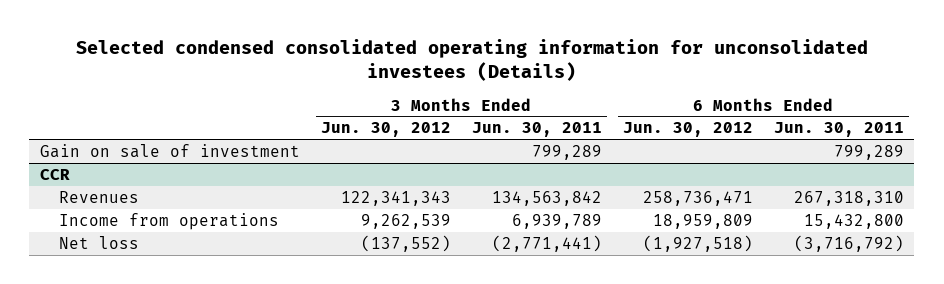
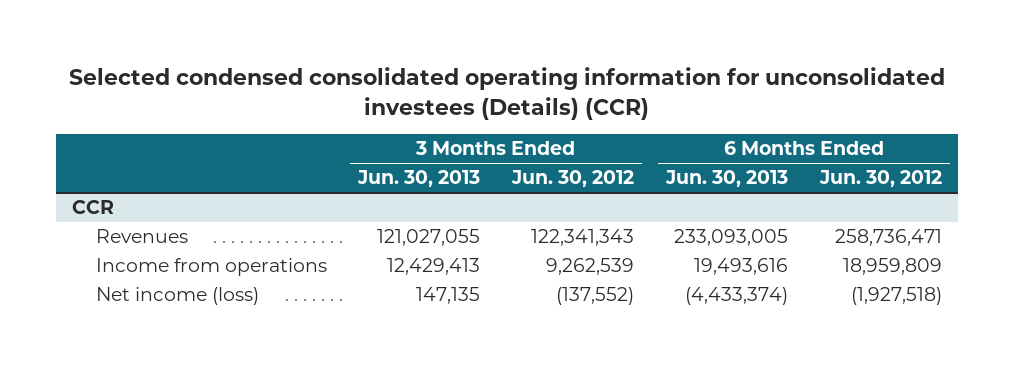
[75,38,868,81] Selected condensed consolidated operating information for unconsolidated investees (Details) -> [68,67,945,120] Selected condensed consolidated operating information for unconsolidated investees (Details) (CCR)
[471,122,602,138] Jun. 30, 2011 -> none
[773,122,904,138] Jun. 30, 2011 -> none
none -> [357,170,481,188] Jun. 30, 2013
none -> [664,170,788,188] Jun. 30, 2013
[39,143,300,158] Gain on sale of investment -> none
[59,235,140,249] Net loss -> [95,287,259,306] Net income (loss)

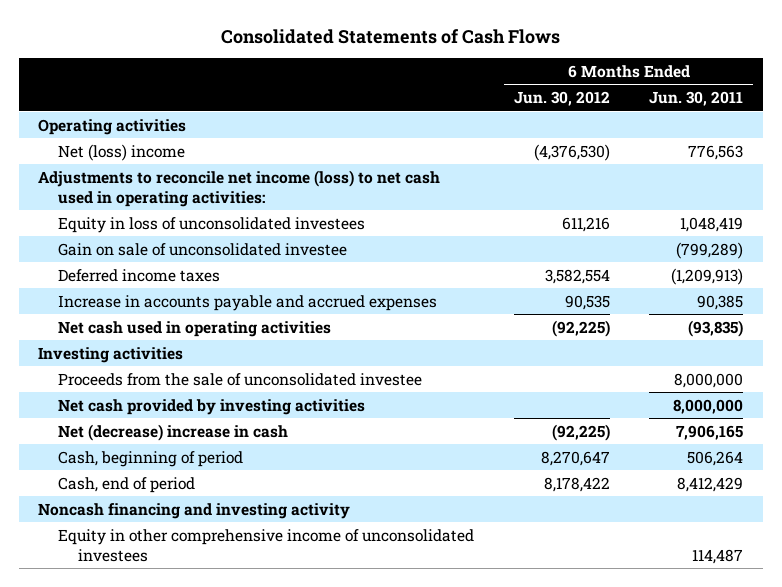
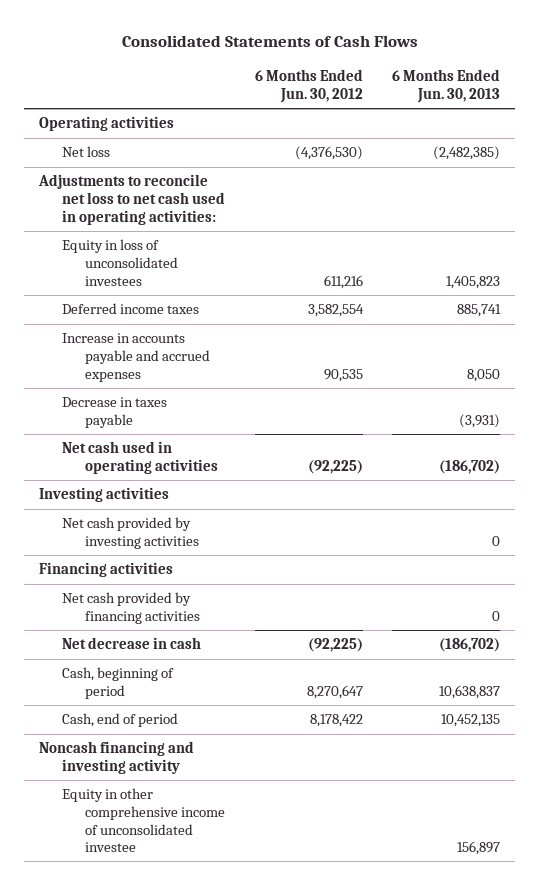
[649,91,744,107] Jun. 30, 2011 -> none
none -> [392,69,501,103] 6 Months Ended Jun. 30, 2013
[58,143,186,161] Net (loss) income -> [62,146,111,158] Net loss
[38,169,441,207] Adjustments to reconcile net income (loss) to net cash used in operating activities: -> [37,174,226,225] Adjustments to reconcile net loss to net cash used in operating activities:
[58,242,348,256] Gain on sale of unconsolidated investee -> none
none -> [62,397,168,428] Decrease in taxes payable
[58,372,423,386] Proceeds from the sale of unconsolidated investee -> none
none -> [38,562,173,578] Financing activities
none -> [62,592,201,624] Net cash provided by financing activities
[58,423,289,441] Net (decrease) increase in cash -> [62,637,202,650] Net decrease in cash
[58,528,475,562] Equity in other comprehensive income of unconsolidated investees -> [62,788,226,853] Equity in other comprehensive income of unconsolidated investee

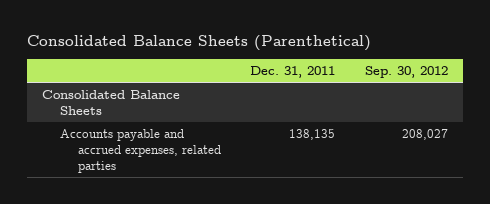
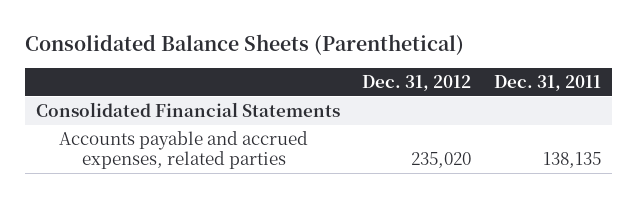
[365,65,449,78] Sep. 30, 2012 -> none
none -> [362,74,472,91] Dec. 31, 2012
[42,89,181,115] Consolidated Balance Sheets -> [35,101,340,117] Consolidated Financial Statements

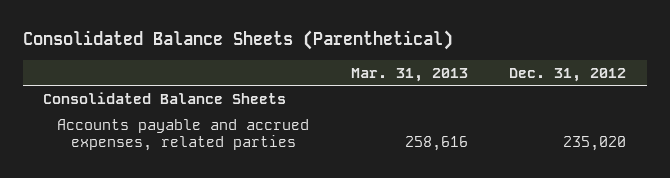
[493,74,601,91] Dec. 31, 2011 -> none
none -> [350,67,468,82] Mar. 31, 2013
[35,101,340,117] Consolidated Financial Statements -> [43,91,287,104] Consolidated Balance Sheets

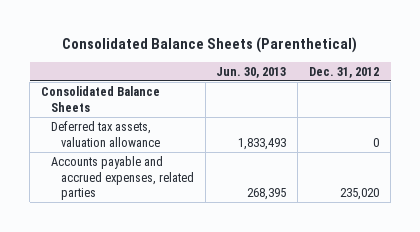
[350,67,468,82] Mar. 31, 2013 -> none
none -> [216,66,287,78] Jun. 30, 2013
none -> [50,120,160,147] Deferred tax assets, valuation allowance

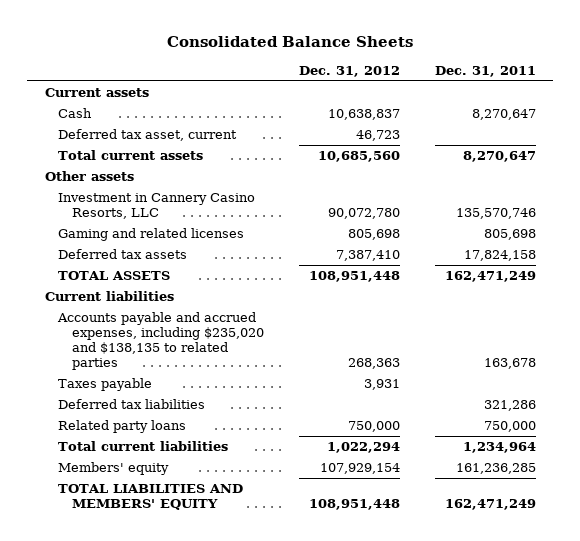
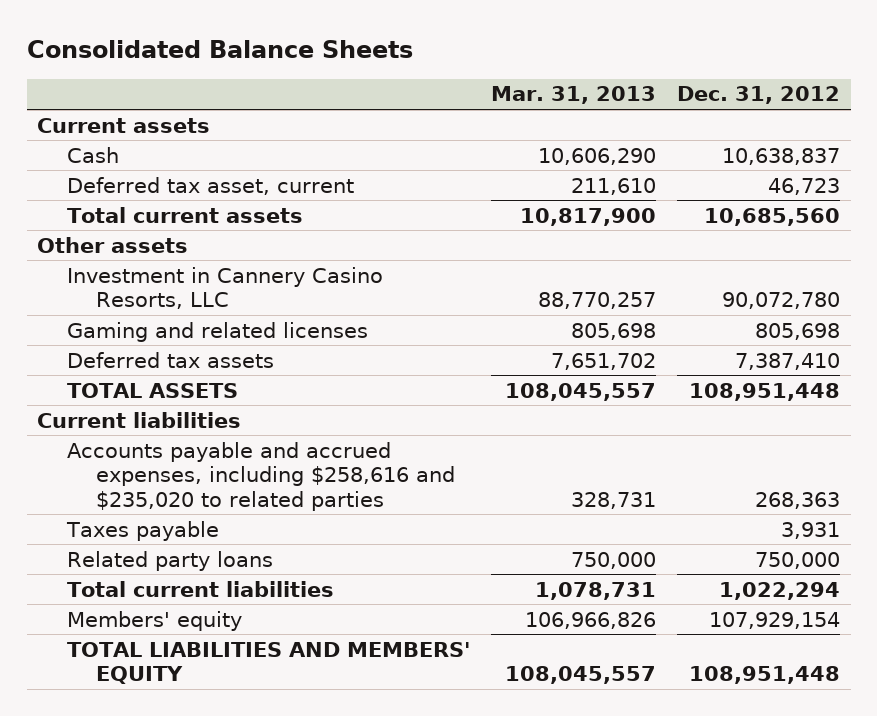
[434,66,536,78] Dec. 31, 2011 -> none
none -> [490,86,656,105] Mar. 31, 2013
[57,312,265,371] Accounts payable and accrued expenses, including $235,020 and $138,135 to related parties -> [66,441,455,511] Accounts payable and accrued expenses, including $258,616 and $235,020 to related parties
[58,399,206,410] Deferred tax liabilities -> none

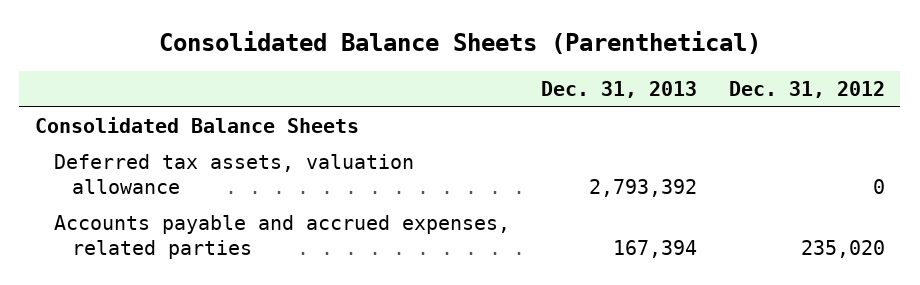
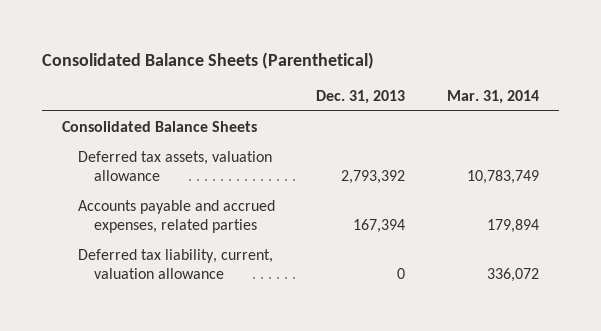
[728,81,885,99] Dec. 31, 2012 -> none
none -> [446,89,539,104] Mar. 31, 2014
none -> [78,249,274,279] Deferred tax liability, current, valuation allowance

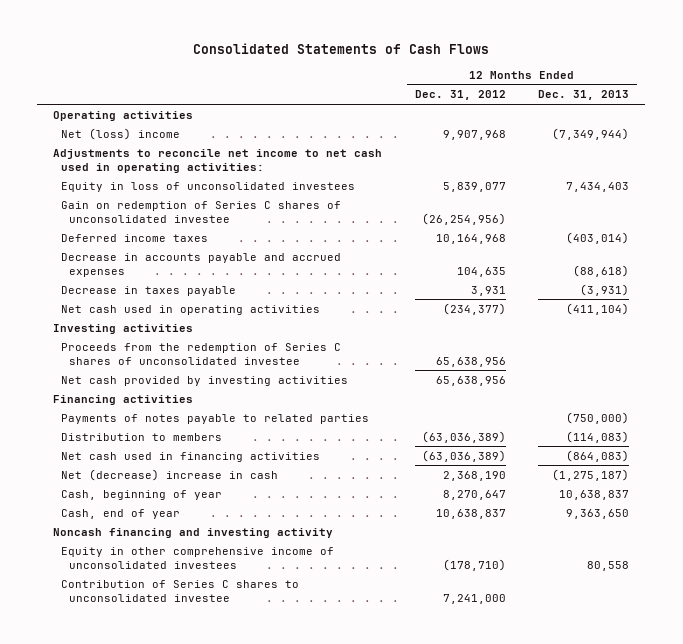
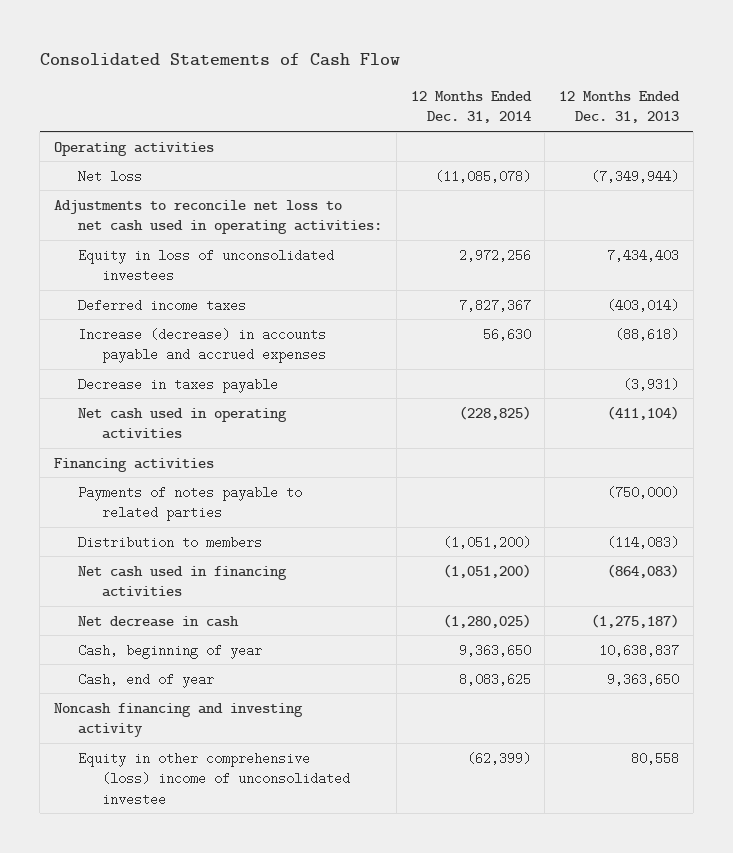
[193,43,490,55] Consolidated Statements of Cash Flows -> [39,53,400,67] Consolidated Statements of Cash Flow
[414,90,506,101] Dec. 31, 2012 -> none
none -> [410,90,532,124] 12 Months Ended Dec. 31, 2014
[61,127,181,140] Net (loss) income -> [77,169,142,183] Net loss
[53,148,383,173] Adjustments to reconcile net income to net cash used in operating activities: -> [54,199,382,235] Adjustments to reconcile net loss to net cash used in operating activities:
[61,200,342,223] Gain on redemption of Series C shares of unconsolidated investee -> none
[61,252,342,277] Decrease in accounts payable and accrued expenses -> [77,327,326,364] Increase (decrease) in accounts payable and accrued expenses
[53,323,194,334] Investing activities -> none
[61,342,342,365] Proceeds from the redemption of Series C shares of unconsolidated investee -> none
[61,375,349,386] Net cash provided by investing activities -> none
[61,468,279,481] Net (decrease) increase in cash -> [77,615,239,627] Net decrease in cash
[61,579,300,602] Contribution of Series C shares to unconsolidated investee -> none
[61,546,335,569] Equity in other comprehensive income of unconsolidated investees -> [77,751,350,806] Equity in other comprehensive (loss) income of unconsolidated investee

